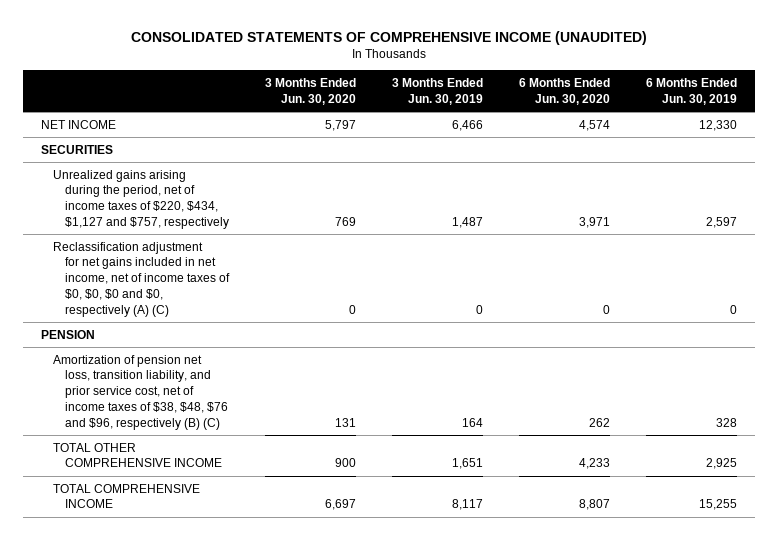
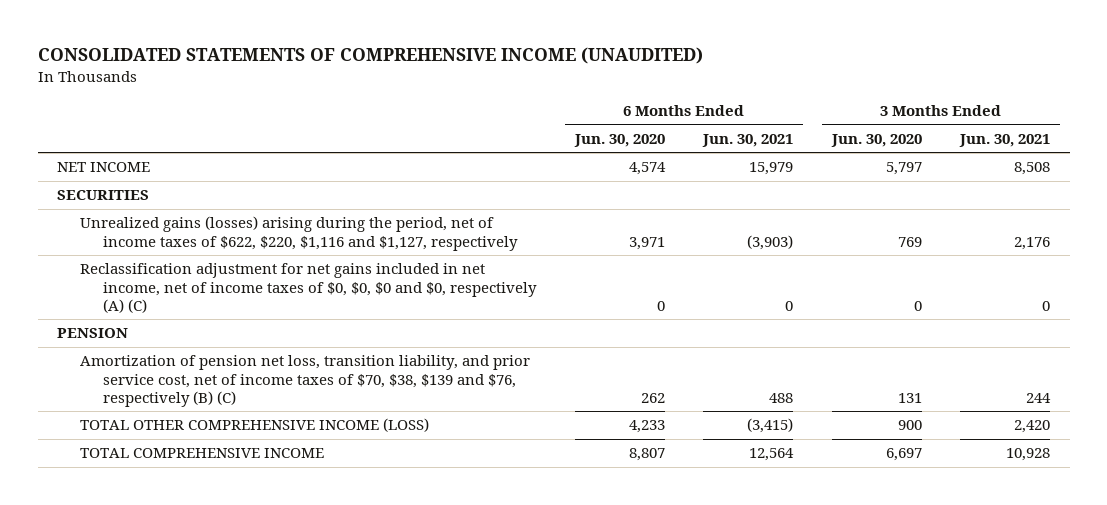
[392,77,484,105] 3 Months Ended Jun. 30, 2019 -> none
[645,77,737,105] 6 Months Ended Jun. 30, 2019 -> none
none -> [702,133,794,147] Jun. 30, 2021
none -> [959,133,1051,147] Jun. 30, 2021
[53,169,230,229] Unrealized gains arising during the period, net of income taxes of $220, $434, $1,127 and $757, respectively -> [80,216,519,251] Unrealized gains (losses) arising during the period, net of income taxes of $622, $220, $1,116 and $1,127, respectively
[53,354,229,430] Amortization of pension net loss, transition liability, and prior service cost, net of income taxes of $38, $48, $76 and $96, respectively (B) (C) -> [80,355,531,407] Amortization of pension net loss, transition liability, and prior service cost, net of income taxes of $70, $38, $139 and $76, respectively (B) (C)
[53,442,223,468] TOTAL OTHER COMPREHENSIVE INCOME -> [80,418,430,433] TOTAL OTHER COMPREHENSIVE INCOME (LOSS)

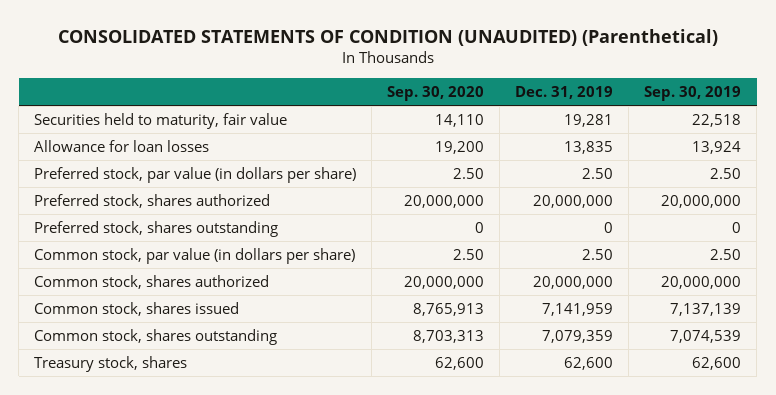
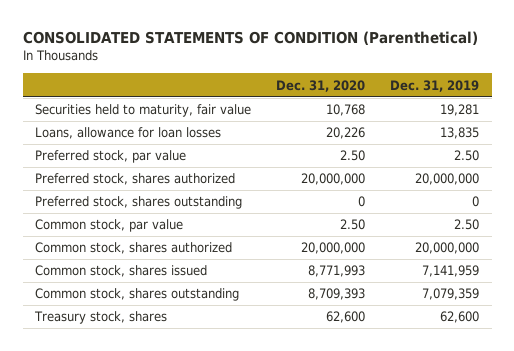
[57,28,718,46] CONSOLIDATED STATEMENTS OF CONDITION (UNAUDITED) (Parenthetical) -> [22,30,478,45] CONSOLIDATED STATEMENTS OF CONDITION (Parenthetical)
[387,86,485,102] Sep. 30, 2020 -> none
[644,86,742,102] Sep. 30, 2019 -> none
none -> [276,79,366,92] Dec. 31, 2020
[34,139,210,152] Allowance for loan losses -> [35,127,222,140] Loans, allowance for loan losses
[34,166,357,183] Preferred stock, par value (in dollars per share) -> [35,150,187,164] Preferred stock, par value
[34,247,356,264] Common stock, par value (in dollars per share) -> [35,219,184,233] Common stock, par value

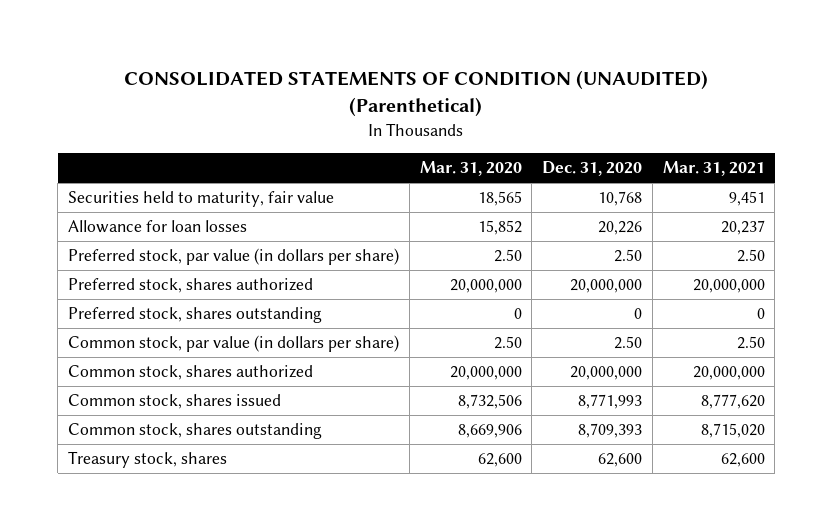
[22,30,478,45] CONSOLIDATED STATEMENTS OF CONDITION (Parenthetical) -> [124,69,709,118] CONSOLIDATED STATEMENTS OF CONDITION (UNAUDITED) (Parenthetical)
[390,79,480,92] Dec. 31, 2019 -> none
none -> [419,161,522,177] Mar. 31, 2020
none -> [662,161,765,177] Mar. 31, 2021
[35,127,222,140] Loans, allowance for loan losses -> [68,220,248,234] Allowance for loan losses
[35,150,187,164] Preferred stock, par value -> [68,248,400,266] Preferred stock, par value (in dollars per share)
[35,219,184,233] Common stock, par value -> [68,335,400,353] Common stock, par value (in dollars per share)

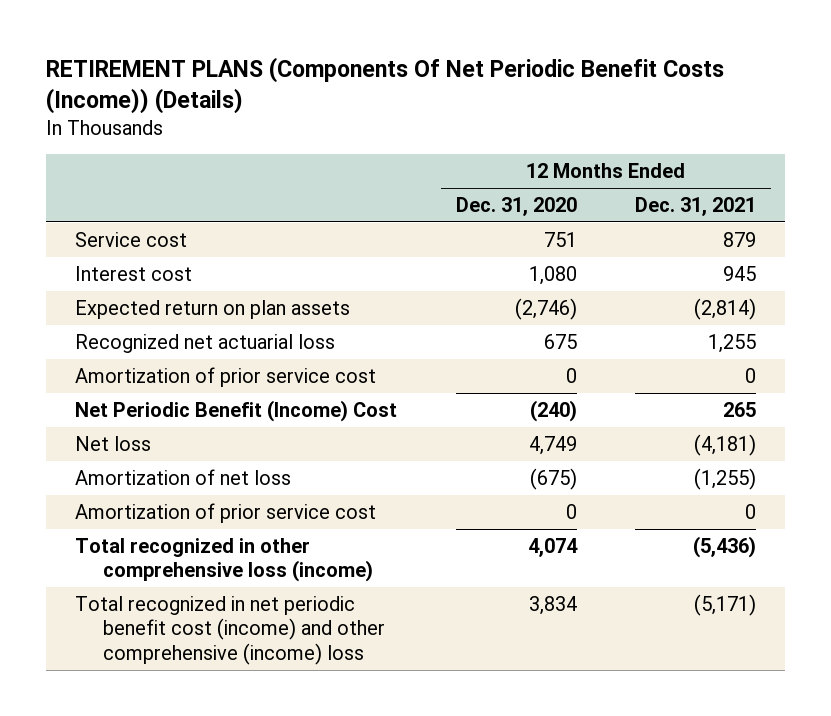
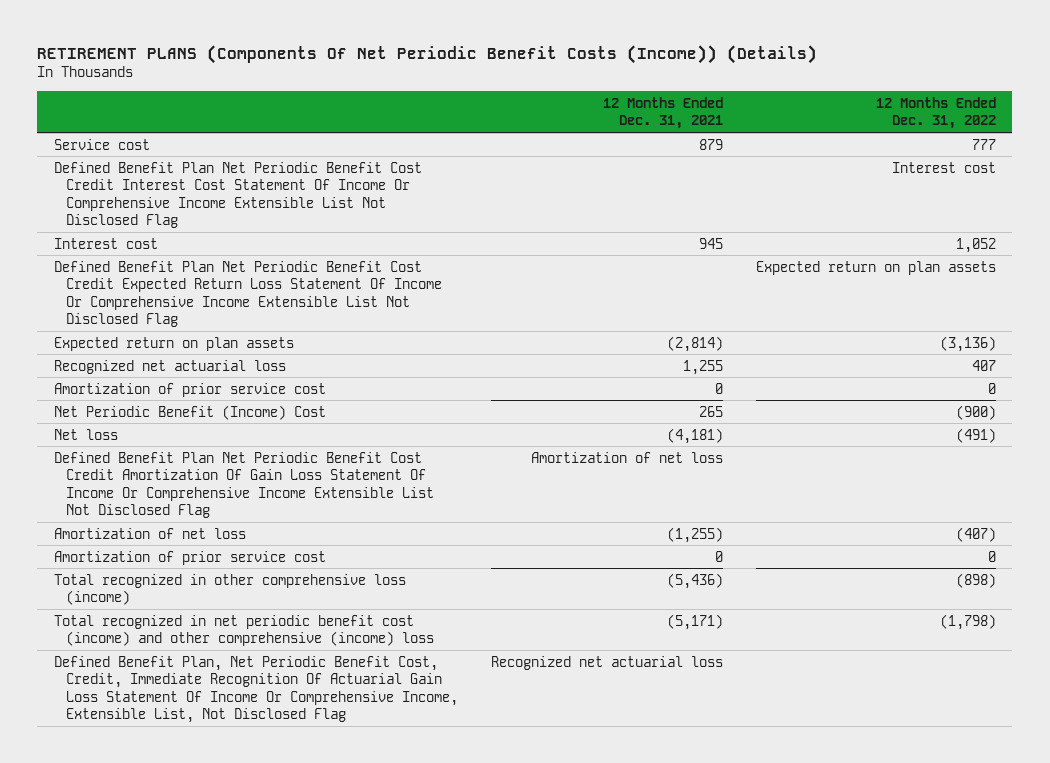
[455,197,577,217] Dec. 31, 2020 -> none
none -> [875,96,996,130] 12 Months Ended Dec. 31, 2022
none -> [53,161,422,229] Defined Benefit Plan Net Periodic Benefit Cost Credit Interest Cost Statement Of Income Or Comprehensive Income Extensible List Not Disclosed Flag
none -> [53,260,443,328] Defined Benefit Plan Net Periodic Benefit Cost Credit Expected Return Loss Statement Of Income Or Comprehensive Income Extensible List Not Disclosed Flag
none -> [53,451,435,519] Defined Benefit Plan Net Periodic Benefit Cost Credit Amortization Of Gain Loss Statement Of Income Or Comprehensive Income Extensible List Not Disclosed Flag
none -> [53,655,459,724] Defined Benefit Plan, Net Periodic Benefit Cost, Credit, Immediate Recognition Of Actuarial Gain Loss Statement Of Income Or Comprehensive Income, Extensible List, Not Disclosed Flag

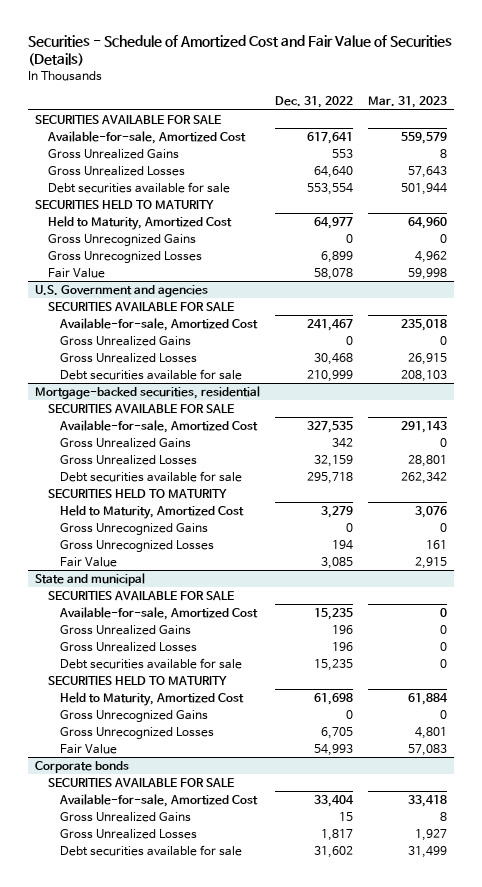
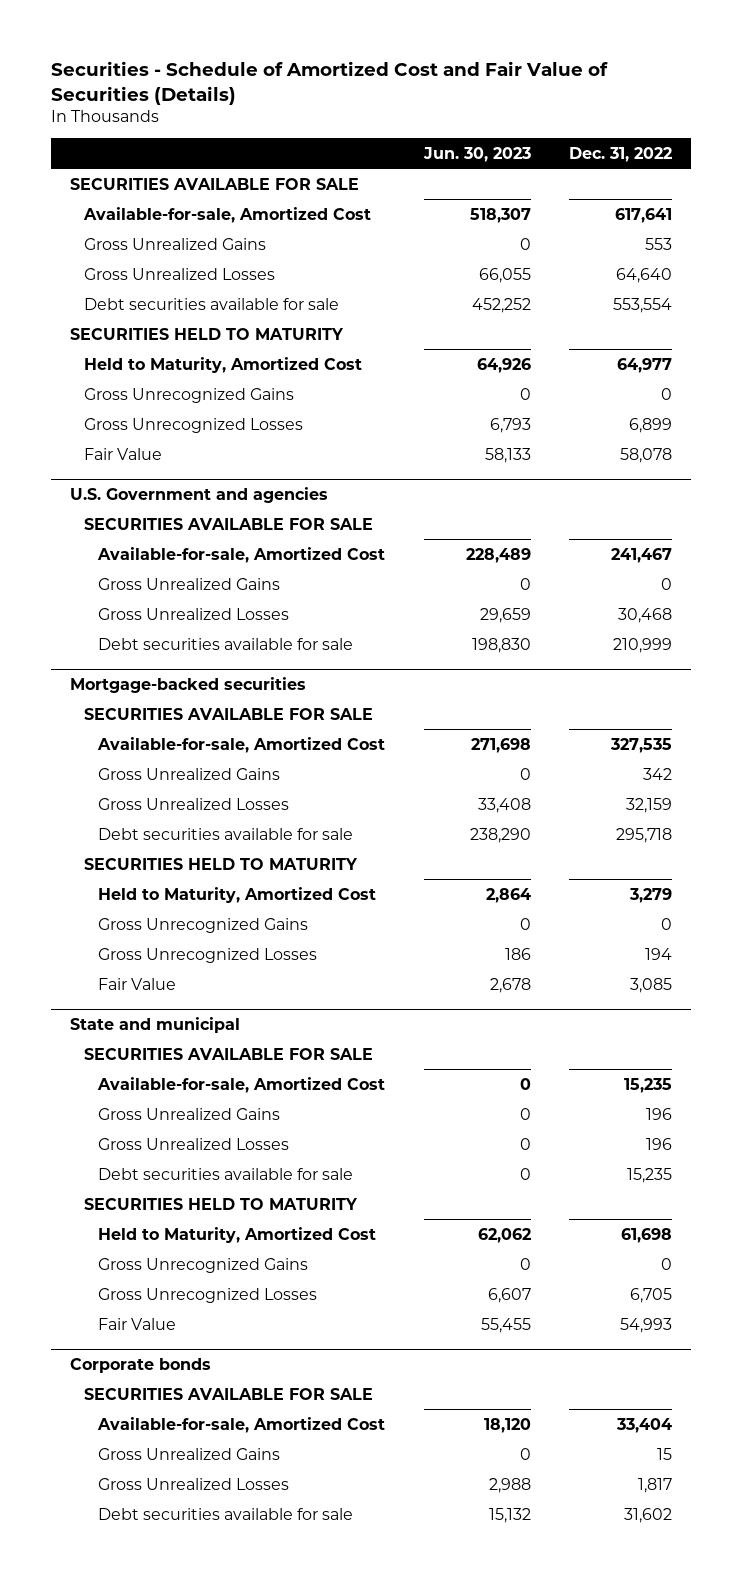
[367,96,447,109] Mar. 31, 2023 -> none
none -> [422,146,531,162] Jun. 30, 2023
[35,385,261,399] Mortgage-backed securities, residential -> [70,676,307,693] Mortgage-backed securities

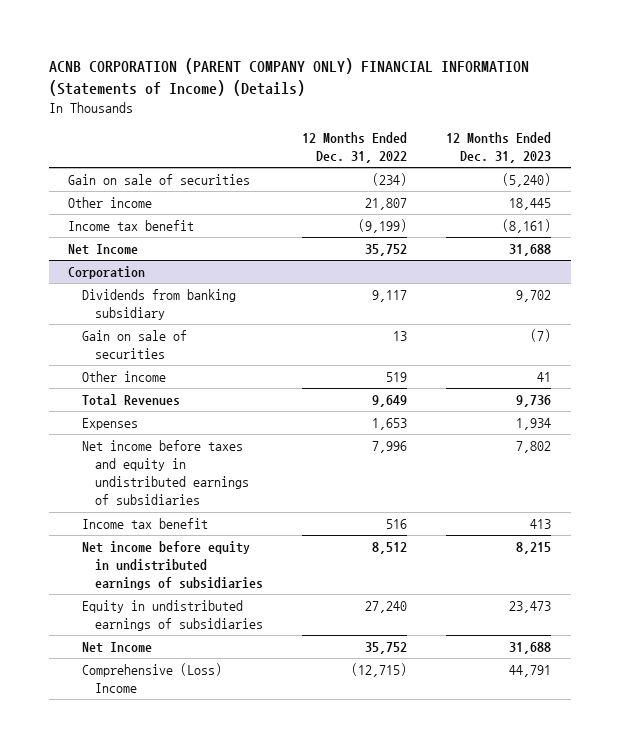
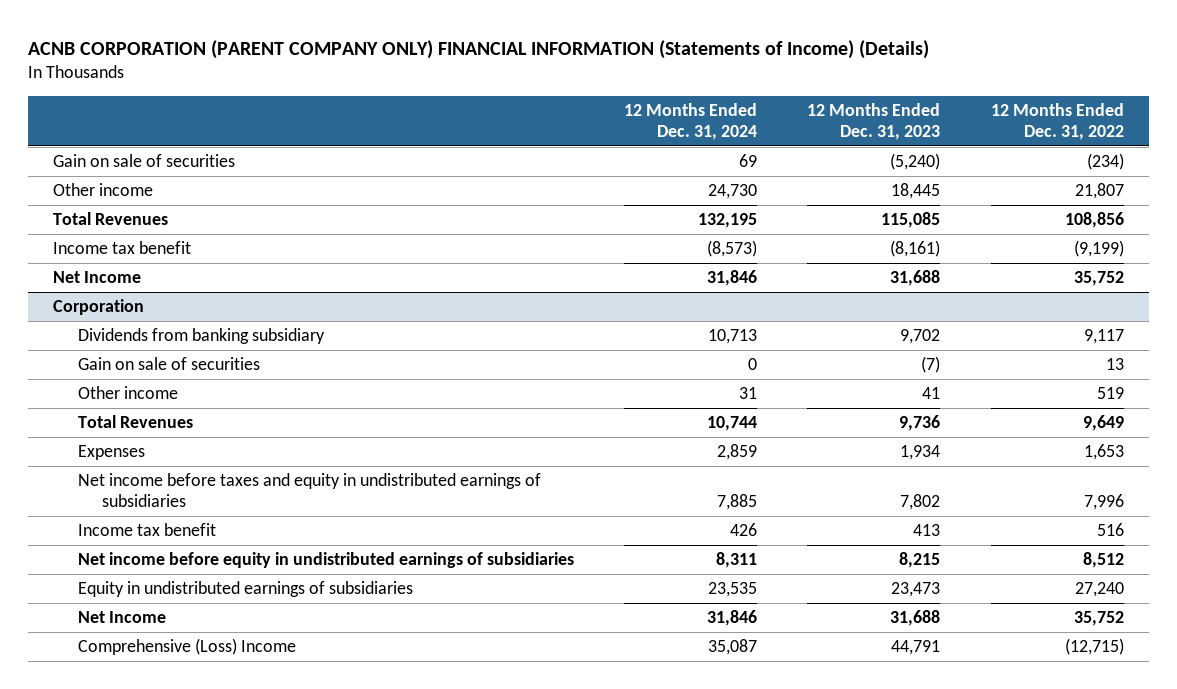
none -> [624,102,758,141] 12 Months Ended Dec. 31, 2024
none -> [53,212,169,226] Total Revenues

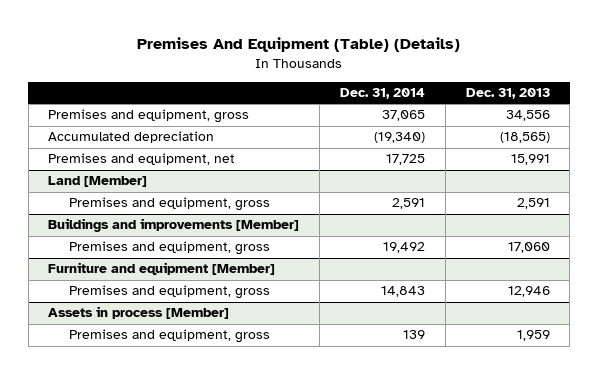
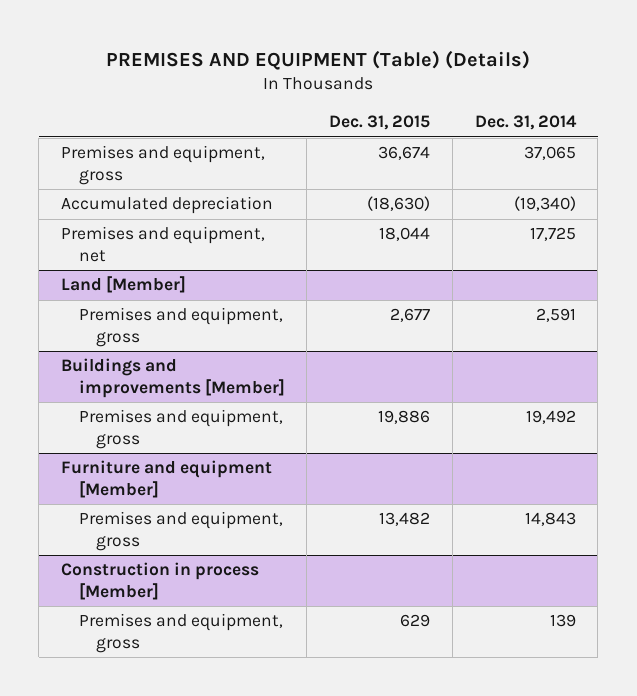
[137,37,461,53] Premises And Equipment (Table) (Details) -> [106,49,531,70] PREMISES AND EQUIPMENT (Table) (Details)
[465,88,550,100] Dec. 31, 2013 -> none
none -> [329,115,431,131] Dec. 31, 2015
[48,306,230,320] Assets in process [Member] -> [61,562,260,600] Construction in process [Member]

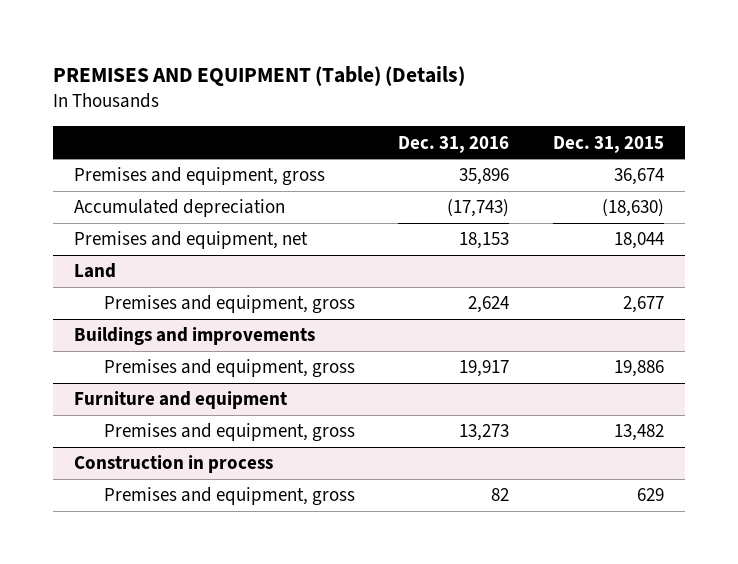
[474,115,577,131] Dec. 31, 2014 -> none
none -> [398,135,510,153] Dec. 31, 2016
[61,276,187,294] Land [Member] -> [74,263,117,279] Land
[61,358,285,398] Buildings and improvements [Member] -> [74,327,316,346] Buildings and improvements
[61,460,273,498] Furniture and equipment [Member] -> [74,391,288,410] Furniture and equipment
[61,562,260,600] Construction in process [Member] -> [74,455,274,474] Construction in process

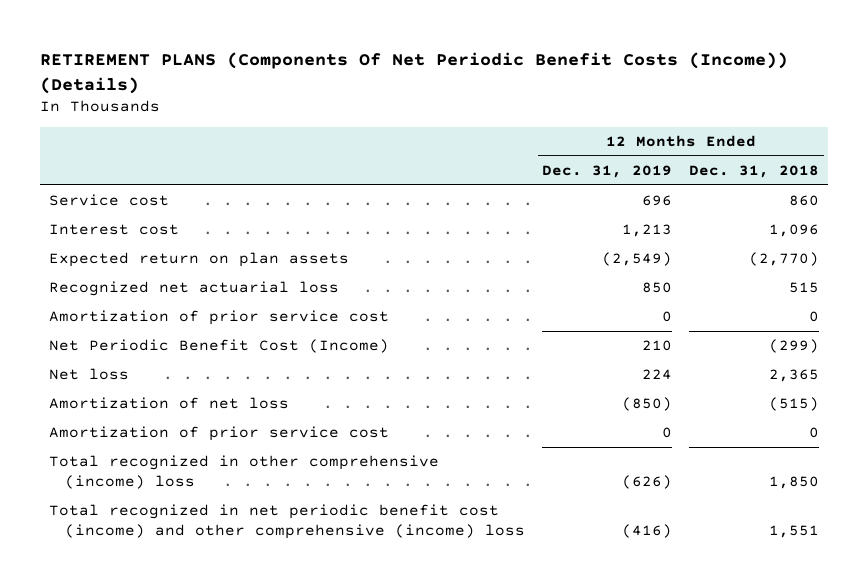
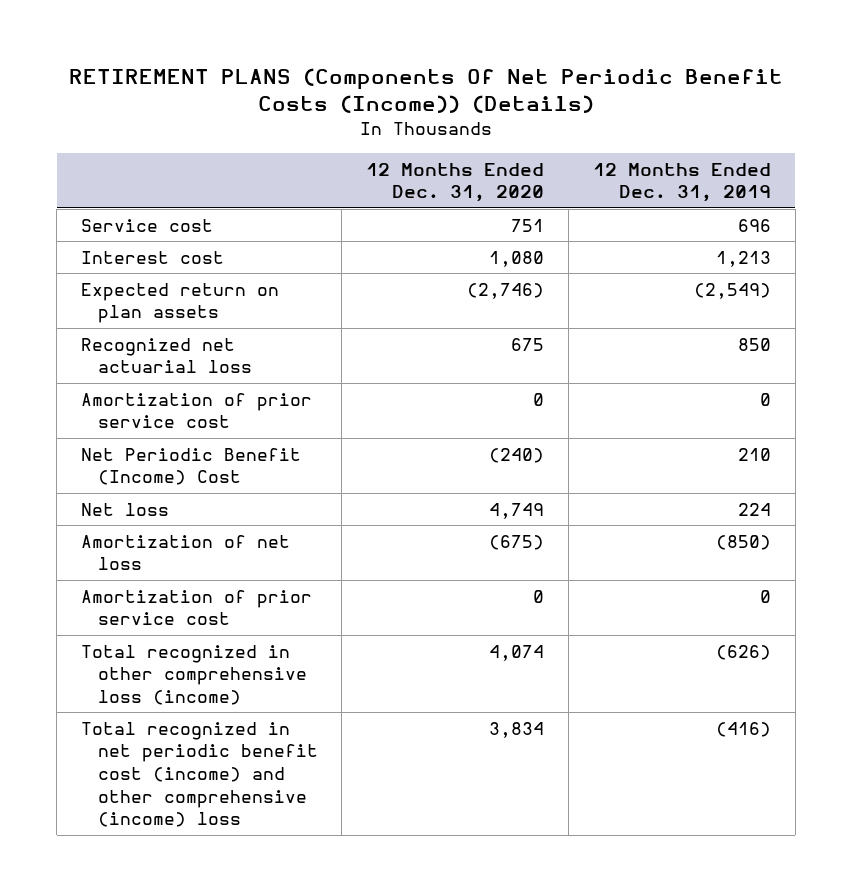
[689,164,820,178] Dec. 31, 2018 -> none
none -> [366,162,545,203] 12 Months Ended Dec. 31, 2020
[48,339,389,354] Net Periodic Benefit Cost (Income) -> [81,447,302,486] Net Periodic Benefit (Income) Cost
[48,455,439,490] Total recognized in other comprehensive (income) loss -> [81,644,307,706] Total recognized in other comprehensive loss (income)

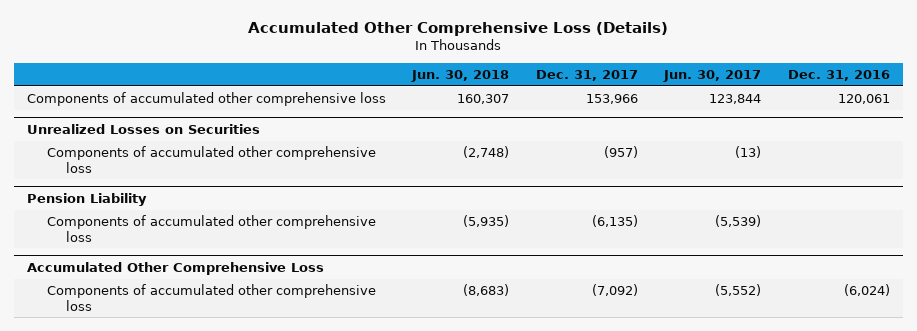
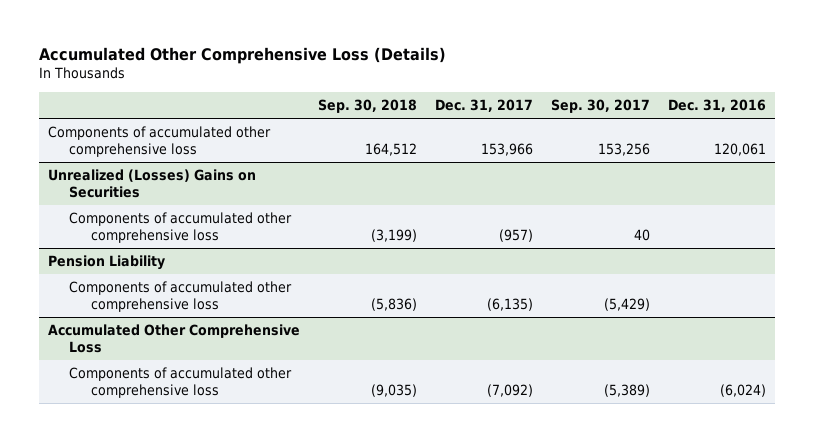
[411,69,510,82] Jun. 30, 2018 -> none
[663,69,762,82] Jun. 30, 2017 -> none
none -> [318,99,418,114] Sep. 30, 2018
none -> [551,99,651,114] Sep. 30, 2017
[26,123,260,134] Unrealized Losses on Securities -> [47,169,256,199] Unrealized (Losses) Gains on Securities

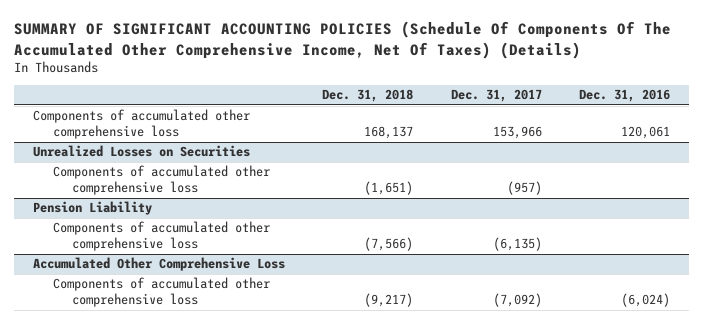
[38,47,446,65] Accumulated Other Comprehensive Loss (Details) -> [14,21,672,59] SUMMARY OF SIGNIFICANT ACCOUNTING POLICIES (Schedule Of Components Of The Accumulated Other Comprehensive Income, Net Of Taxes) (Details)
[318,99,418,114] Sep. 30, 2018 -> none
[551,99,651,114] Sep. 30, 2017 -> none
none -> [322,89,414,103] Dec. 31, 2018
[47,169,256,199] Unrealized (Losses) Gains on Securities -> [32,145,250,158] Unrealized Losses on Securities

